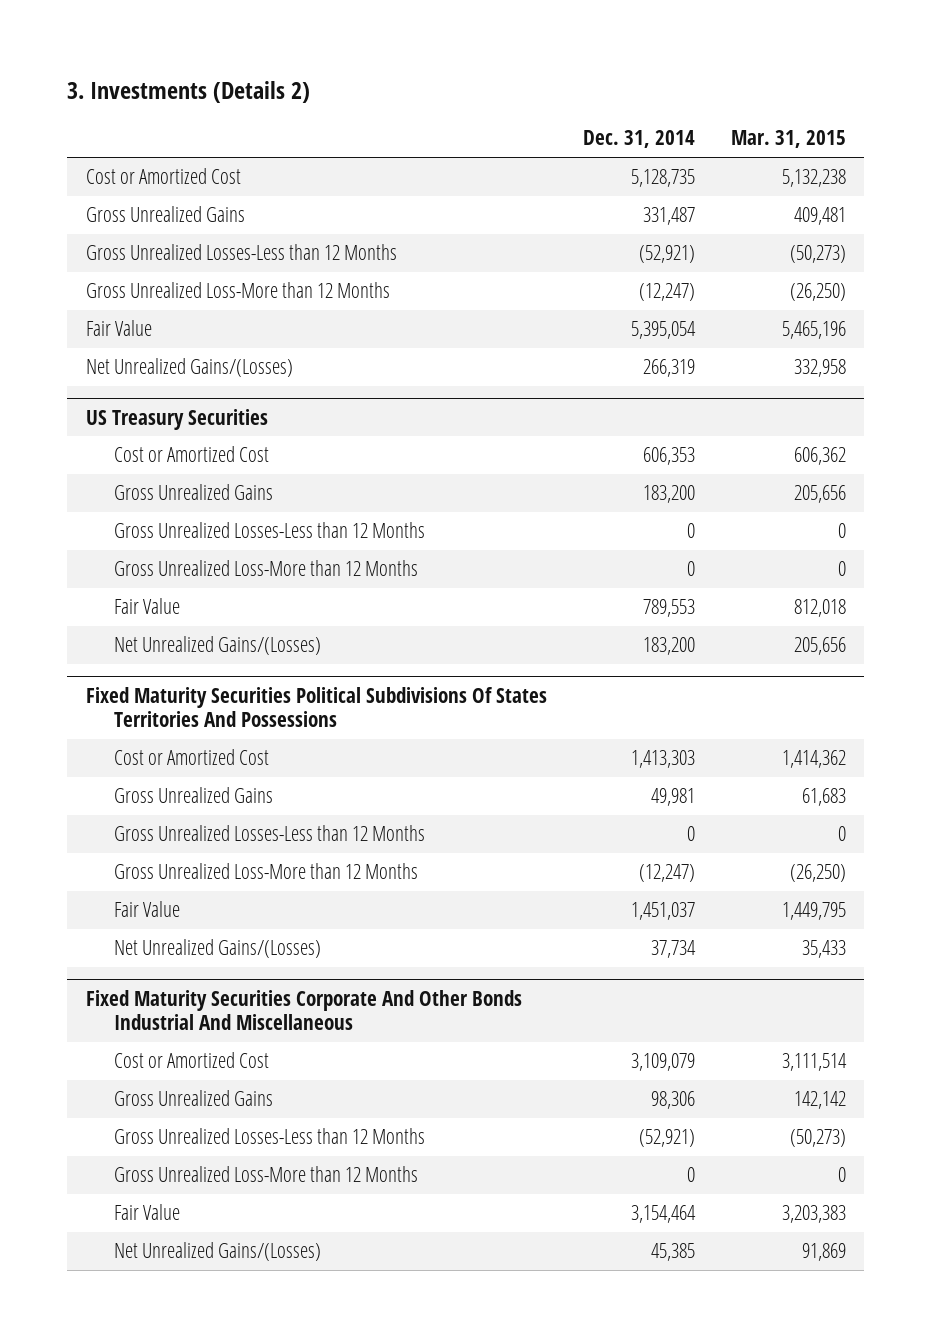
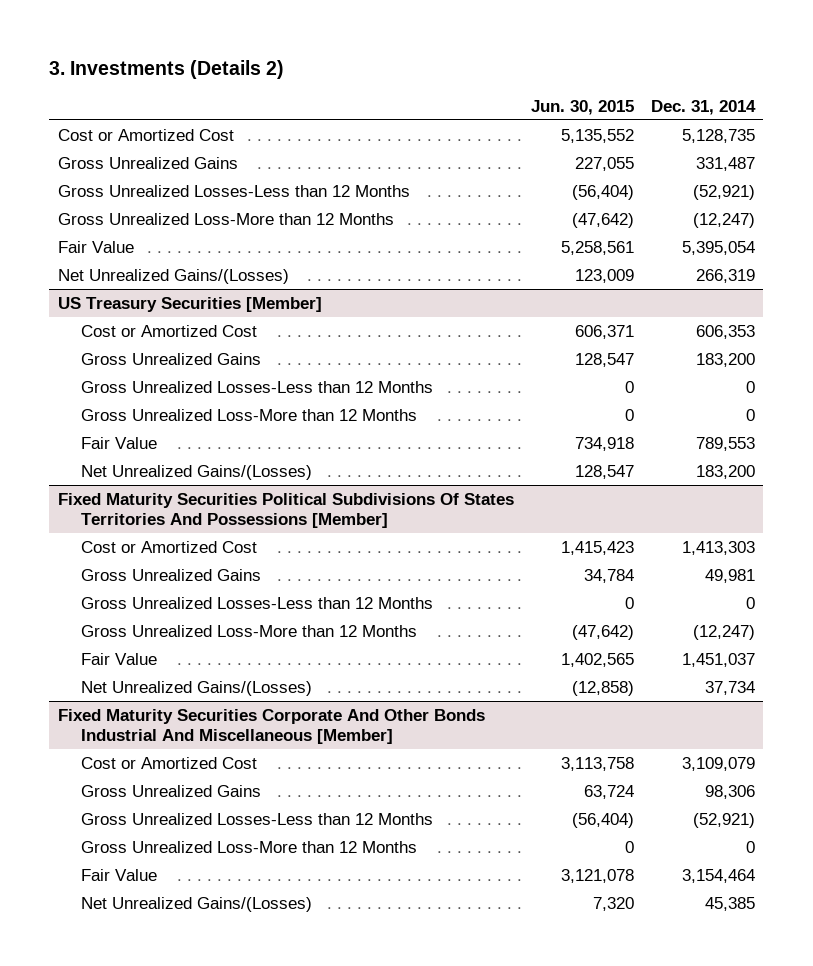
[731,130,847,149] Mar. 31, 2015 -> none
none -> [530,99,634,115] Jun. 30, 2015
[85,408,268,430] US Treasury Securities -> [57,296,322,312] US Treasury Securities [Member]
[85,686,547,728] Fixed Maturity Securities Political Subdivisions Of States Territories And Possessions -> [57,492,514,529] Fixed Maturity Securities Political Subdivisions Of States Territories And Possessions [Member]
[85,989,522,1031] Fixed Maturity Securities Corporate And Other Bonds Industrial And Miscellaneous -> [57,708,485,745] Fixed Maturity Securities Corporate And Other Bonds Industrial And Miscellaneous [Member]

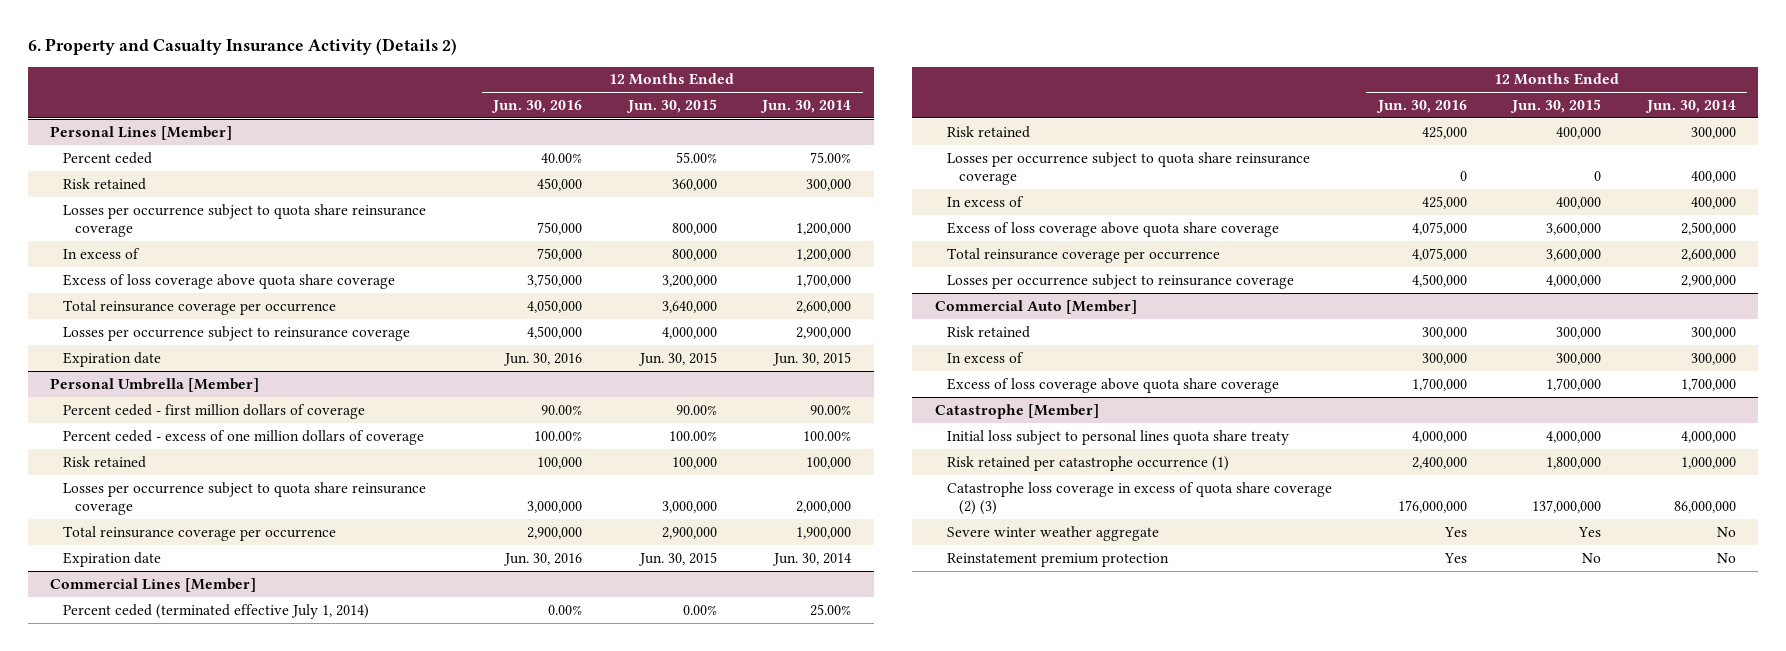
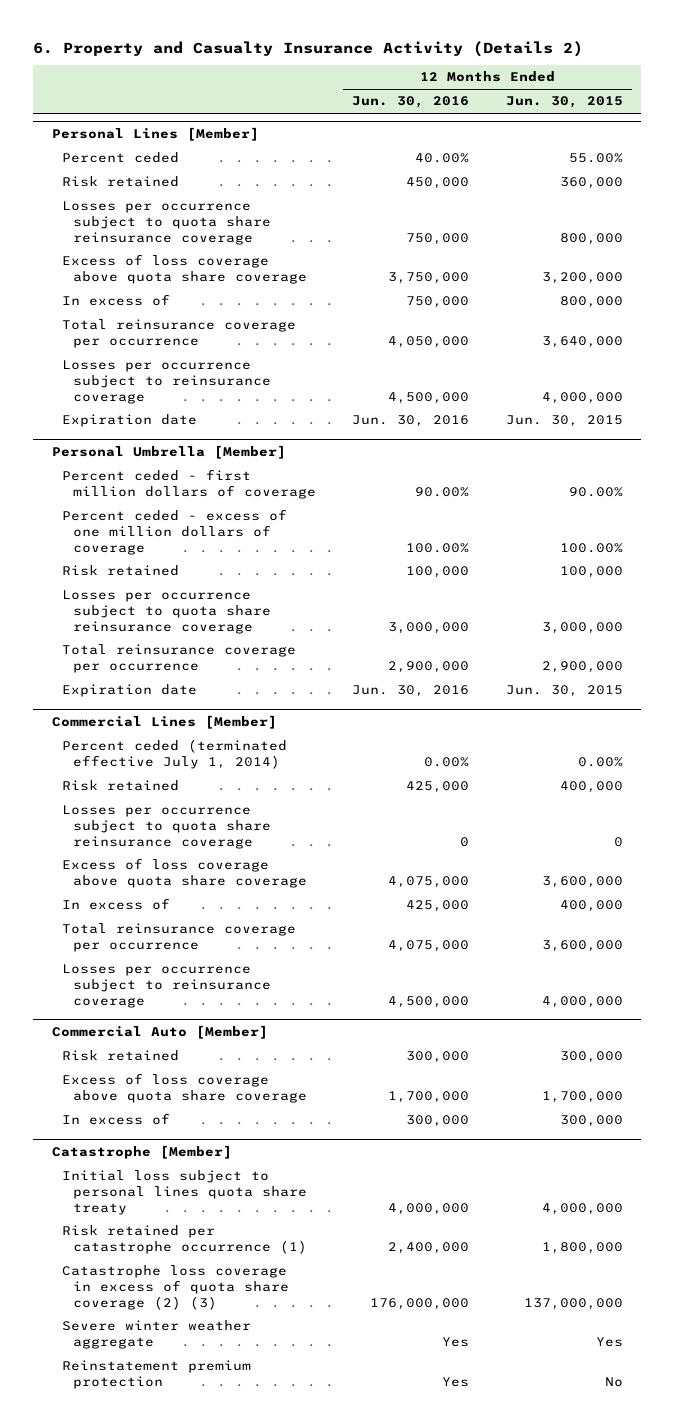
[760,100,852,114] Jun. 30, 2014 -> none
[62,247,140,259] In excess of -> [62,294,171,307] In excess of
[947,195,1025,207] In excess of -> [62,898,171,911] In excess of
[947,351,1025,363] In excess of -> [62,1113,171,1126] In excess of

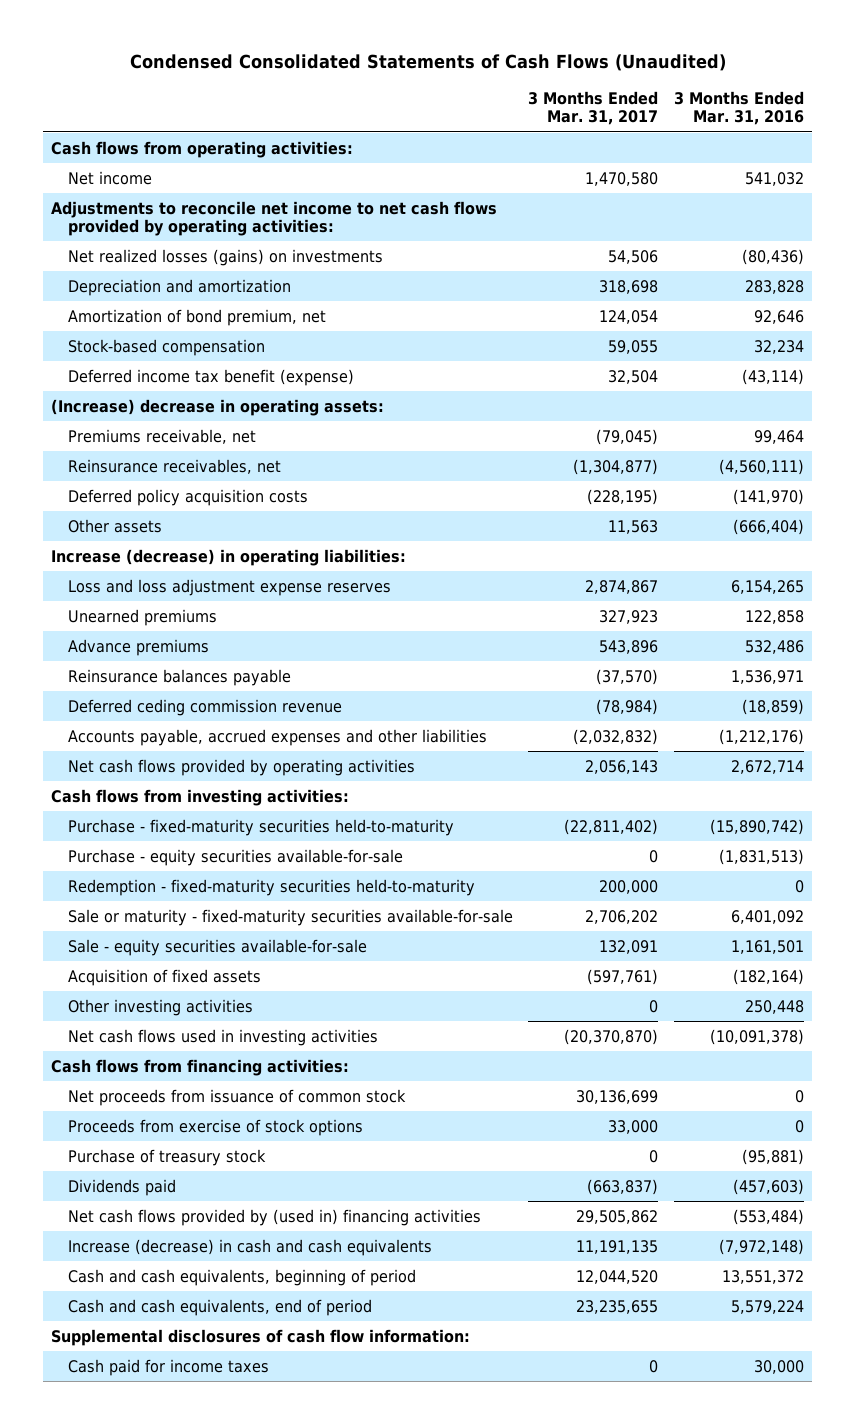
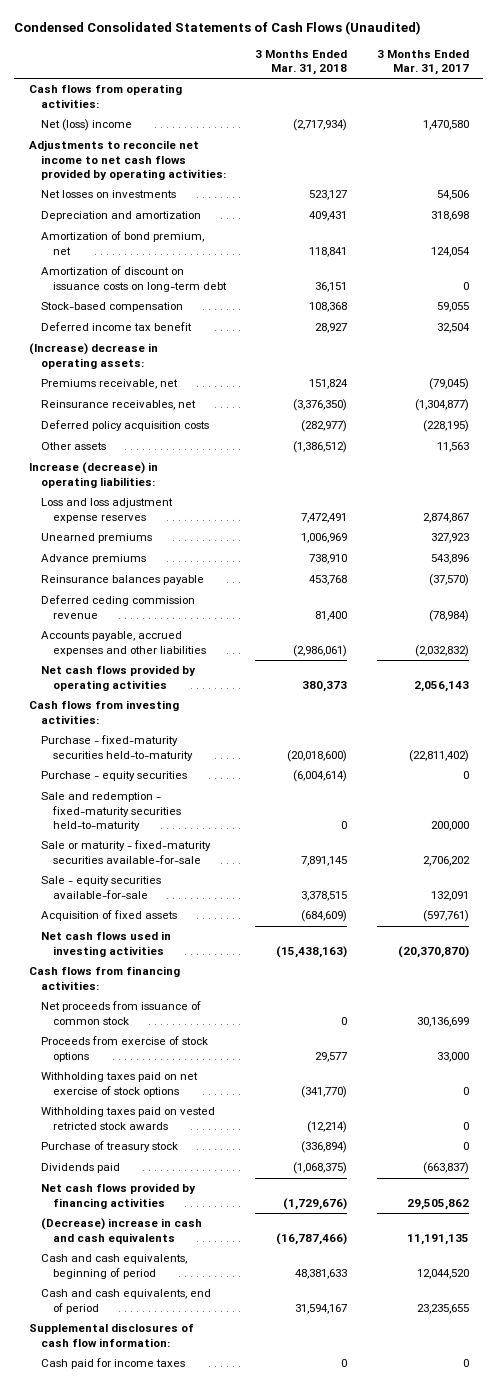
[674,90,805,126] 3 Months Ended Mar. 31, 2016 -> none
none -> [255,49,348,76] 3 Months Ended Mar. 31, 2018
[67,170,152,185] Net income -> [40,119,132,132] Net (loss) income
[67,248,383,266] Net realized losses (gains) on investments -> [40,190,176,199] Net losses on investments
none -> [40,266,227,292] Amortization of discount on issuance costs on long-term debt
[67,368,354,386] Deferred income tax benefit (expense) -> [40,322,192,332] Deferred income tax benefit
[67,848,403,866] Purchase - equity securities available-for-sale -> [40,771,187,782] Purchase - equity securities
[67,878,475,896] Redemption - fixed-maturity securities held-to-maturity -> [40,792,181,832] Sale and redemption - fixed-maturity securities held-to-maturity
[67,998,253,1016] Other investing activities -> none
none -> [40,1072,198,1097] Withholding taxes paid on net exercise of stock options
none -> [40,1107,215,1130] Withholding taxes paid on vested retricted stock awards
[67,1208,481,1226] Net cash flows provided by (used in) financing activities -> [40,1183,196,1209] Net cash flows provided by financing activities
[67,1238,432,1256] Increase (decrease) in cash and cash equivalents -> [40,1218,202,1244] (Decrease) increase in cash and cash equivalents

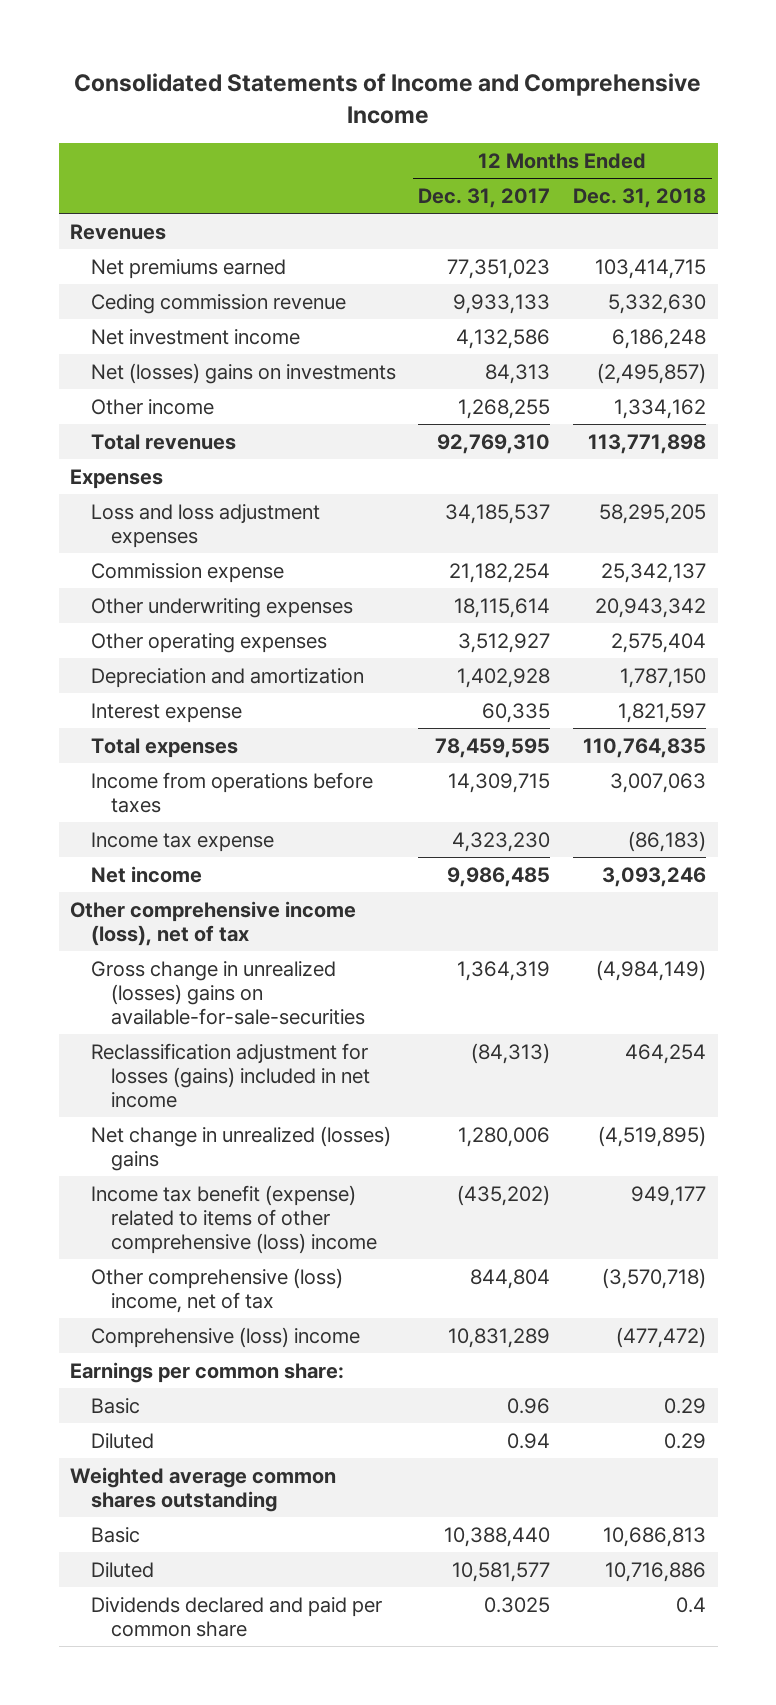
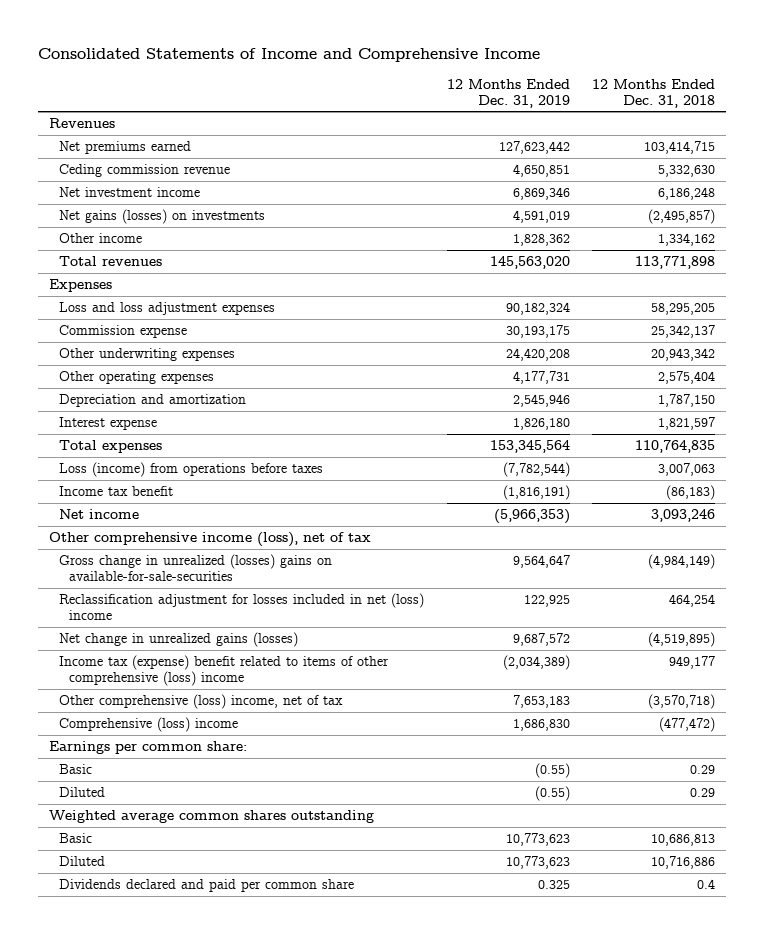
[418,188,551,209] Dec. 31, 2017 -> none
none -> [446,78,570,108] 12 Months Ended Dec. 31, 2019
[90,362,396,384] Net (losses) gains on investments -> [58,208,265,224] Net gains (losses) on investments
[90,771,373,813] Income from operations before taxes -> [58,461,323,477] Loss (income) from operations before taxes
[90,831,274,852] Income tax expense -> [58,485,173,496] Income tax benefit
[90,1042,370,1108] Reclassification adjustment for losses (gains) included in net income -> [58,592,424,621] Reclassification adjustment for losses included in net (loss) income
[90,1125,391,1171] Net change in unrealized (losses) gains -> [58,631,298,647] Net change in unrealized gains (losses)
[90,1184,377,1254] Income tax benefit (expense) related to items of other comprehensive (loss) income -> [58,654,389,687] Income tax (expense) benefit related to items of other comprehensive (loss) income

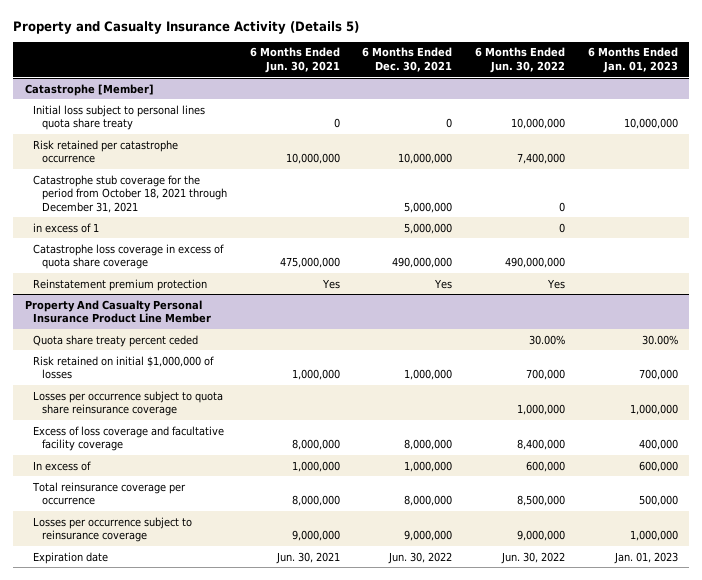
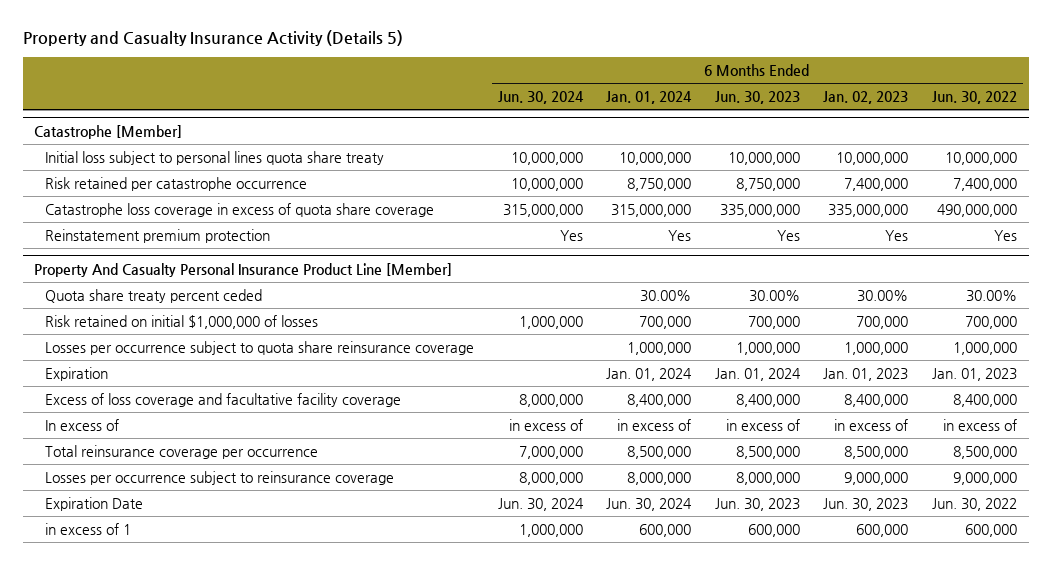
[249,47,340,74] 6 Months Ended Jun. 30, 2021 -> none
[362,47,453,73] 6 Months Ended Dec. 30, 2021 -> none
[587,47,678,74] 6 Months Ended Jan. 01, 2023 -> none
none -> [497,90,584,104] Jun. 30, 2024
none -> [606,90,693,104] Jan. 01, 2024
none -> [714,90,800,104] Jun. 30, 2023
none -> [823,90,909,104] Jan. 02, 2023
[33,174,228,214] Catastrophe stub coverage for the period from October 18, 2021 through December 31, 2021 -> none
[33,222,100,233] in excess of 1 -> none
[24,299,212,324] Property And Casualty Personal Insurance Product Line Member -> [34,262,453,277] Property And Casualty Personal Insurance Product Line [Member]
none -> [45,366,109,381] Expiration
[525,460,565,472] 600,000 -> [942,418,1017,431] in excess of
[33,551,109,564] Expiration date -> [45,496,144,511] Expiration Date
none -> [45,522,132,535] in excess of 1

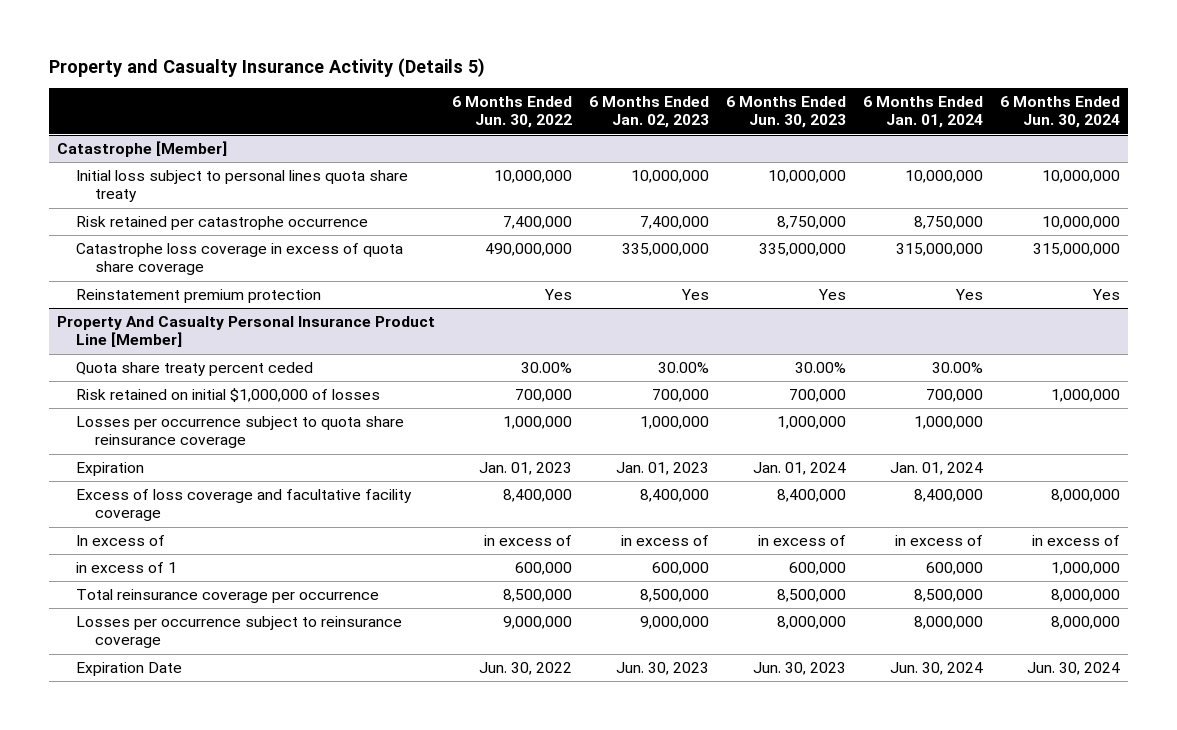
[45,522,132,535] in excess of 1 -> [76,562,178,574] in excess of 1
[518,445,583,459] 7,000,000 -> [1050,589,1120,603] 8,000,000

